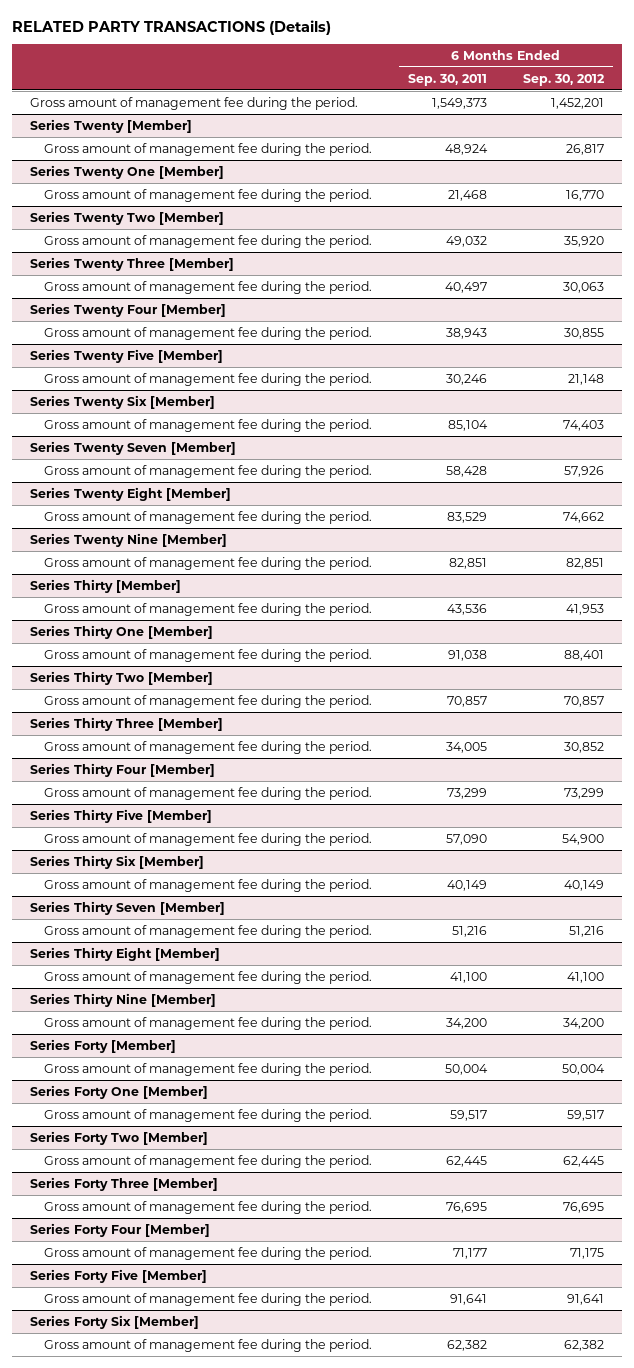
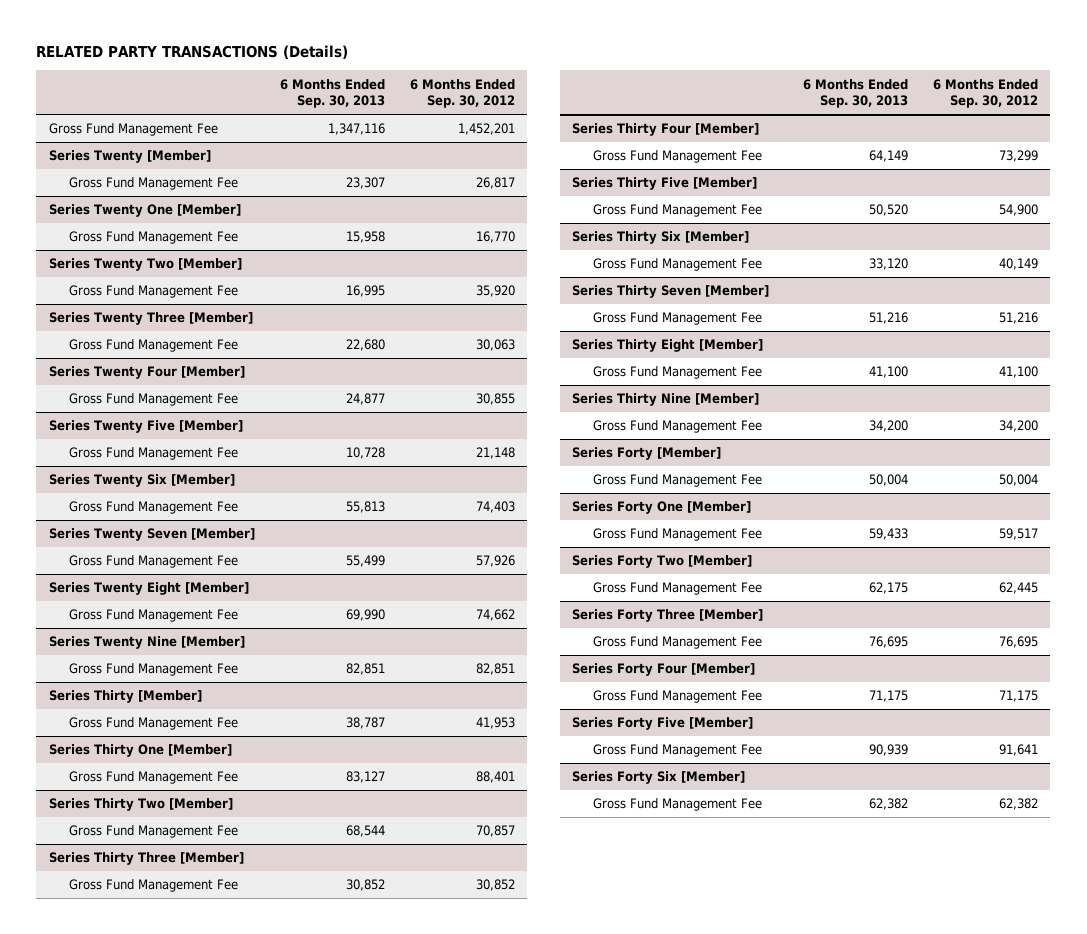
[408,73,488,86] Sep. 30, 2011 -> none
none -> [279,78,385,109] 6 Months Ended Sep. 30, 2013
[30,96,359,110] Gross amount of management fee during the period. -> [48,123,218,137] Gross Fund Management Fee
[43,142,372,156] Gross amount of management fee during the period. -> [69,177,239,191] Gross Fund Management Fee
[43,188,372,202] Gross amount of management fee during the period. -> [69,231,239,245] Gross Fund Management Fee
[43,234,372,248] Gross amount of management fee during the period. -> [69,285,239,299] Gross Fund Management Fee
[43,280,372,294] Gross amount of management fee during the period. -> [69,339,239,353] Gross Fund Management Fee
[43,326,372,340] Gross amount of management fee during the period. -> [69,393,239,407] Gross Fund Management Fee
[43,372,372,386] Gross amount of management fee during the period. -> [69,447,239,461] Gross Fund Management Fee
[43,418,372,432] Gross amount of management fee during the period. -> [69,501,239,515] Gross Fund Management Fee
[43,464,372,478] Gross amount of management fee during the period. -> [69,555,239,569] Gross Fund Management Fee
[43,510,372,524] Gross amount of management fee during the period. -> [69,609,239,623] Gross Fund Management Fee
[43,556,372,570] Gross amount of management fee during the period. -> [69,663,239,677] Gross Fund Management Fee
[43,602,372,616] Gross amount of management fee during the period. -> [69,717,239,731] Gross Fund Management Fee
[43,648,372,662] Gross amount of management fee during the period. -> [69,771,239,785] Gross Fund Management Fee
[43,694,372,708] Gross amount of management fee during the period. -> [69,825,239,839] Gross Fund Management Fee
[43,740,372,754] Gross amount of management fee during the period. -> [69,879,239,893] Gross Fund Management Fee
[43,786,372,800] Gross amount of management fee during the period. -> [592,150,762,164] Gross Fund Management Fee
[43,832,372,846] Gross amount of management fee during the period. -> [592,204,762,218] Gross Fund Management Fee
[43,878,372,892] Gross amount of management fee during the period. -> [592,258,762,272] Gross Fund Management Fee
[43,924,372,938] Gross amount of management fee during the period. -> [592,312,762,326] Gross Fund Management Fee
[43,970,372,984] Gross amount of management fee during the period. -> [592,366,762,380] Gross Fund Management Fee
[43,1016,372,1030] Gross amount of management fee during the period. -> [592,420,762,434] Gross Fund Management Fee
[43,1062,372,1076] Gross amount of management fee during the period. -> [592,474,762,488] Gross Fund Management Fee
[43,1108,372,1122] Gross amount of management fee during the period. -> [592,528,762,542] Gross Fund Management Fee
[43,1154,372,1168] Gross amount of management fee during the period. -> [592,582,762,596] Gross Fund Management Fee
[43,1200,372,1214] Gross amount of management fee during the period. -> [592,636,762,650] Gross Fund Management Fee
[43,1246,372,1260] Gross amount of management fee during the period. -> [592,690,762,704] Gross Fund Management Fee
[43,1292,372,1306] Gross amount of management fee during the period. -> [592,744,762,758] Gross Fund Management Fee
[43,1338,372,1352] Gross amount of management fee during the period. -> [592,798,762,812] Gross Fund Management Fee

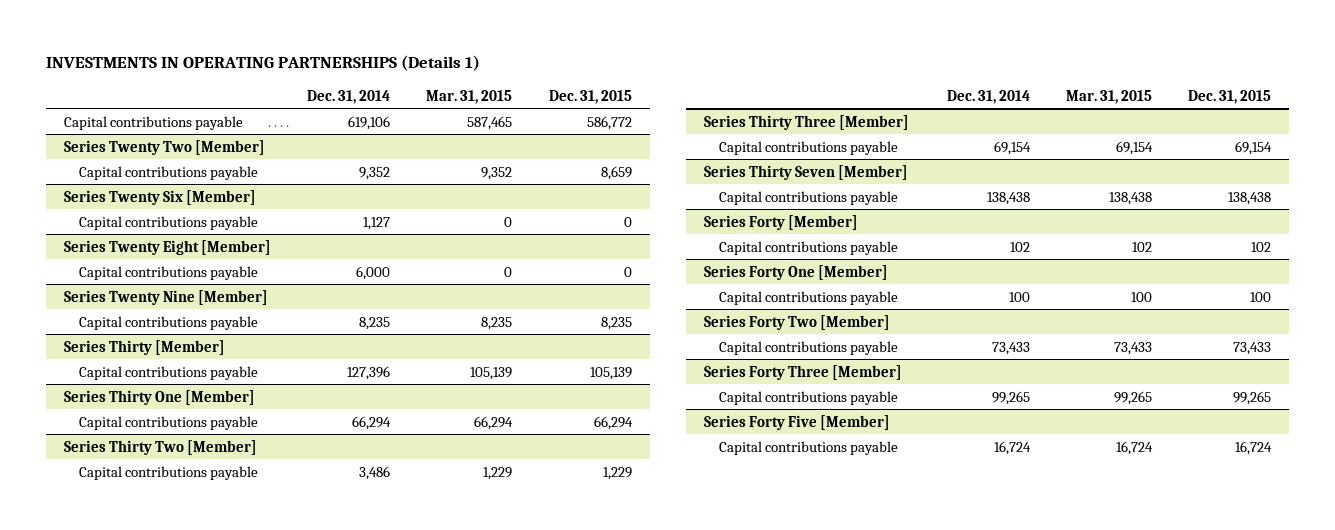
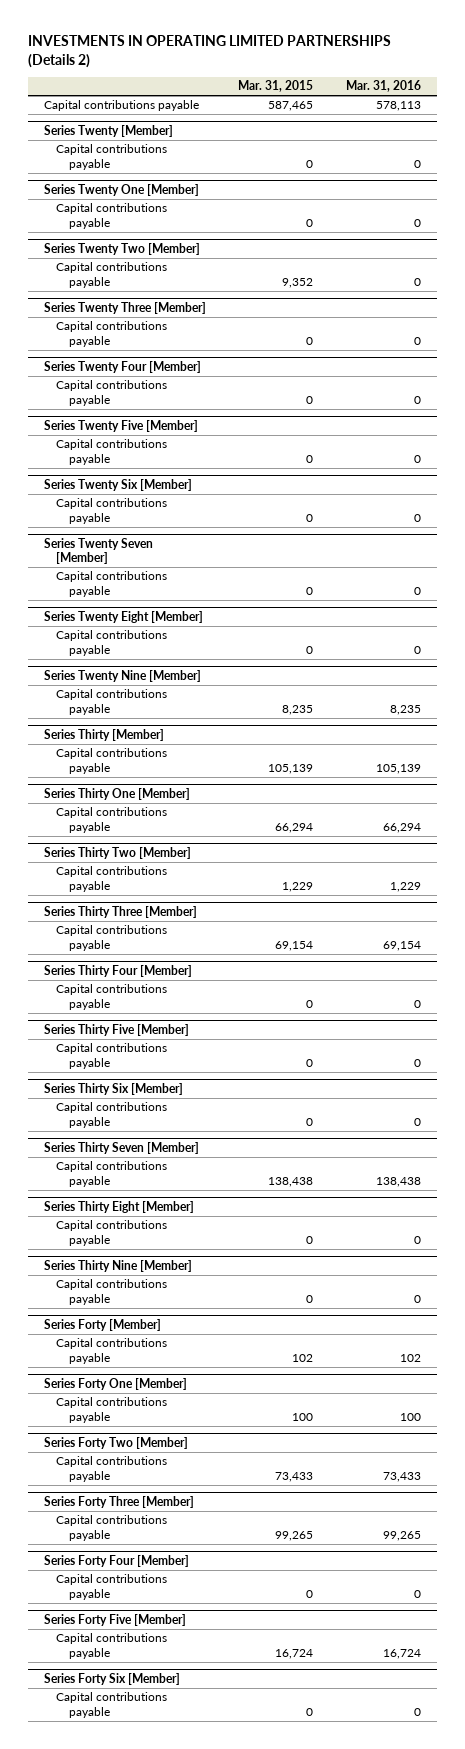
[45,55,480,72] INVESTMENTS IN OPERATING PARTNERSHIPS (Details 1) -> [27,35,391,68] INVESTMENTS IN OPERATING LIMITED PARTNERSHIPS (Details 2)
[307,89,391,104] Dec. 31, 2014 -> none
[548,89,632,104] Dec. 31, 2015 -> none
none -> [345,80,421,93] Mar. 31, 2016
none -> [43,124,173,137] Series Twenty [Member]
none -> [56,144,168,170] Capital contributions payable
none -> [43,183,199,196] Series Twenty One [Member]
none -> [56,203,168,229] Capital contributions payable
none -> [43,301,206,314] Series Twenty Three [Member]
none -> [56,321,168,347] Capital contributions payable
none -> [43,360,201,373] Series Twenty Four [Member]
none -> [56,380,168,406] Capital contributions payable
none -> [43,419,198,432] Series Twenty Five [Member]
none -> [56,439,168,465] Capital contributions payable
none -> [43,537,153,565] Series Twenty Seven [Member]
none -> [56,571,168,597] Capital contributions payable
none -> [43,964,192,977] Series Thirty Four [Member]
none -> [56,984,168,1010] Capital contributions payable
none -> [43,1023,189,1036] Series Thirty Five [Member]
none -> [56,1043,168,1069] Capital contributions payable
none -> [43,1082,183,1095] Series Thirty Six [Member]
none -> [56,1102,168,1128] Capital contributions payable
none -> [43,1200,194,1213] Series Thirty Eight [Member]
none -> [56,1220,168,1246] Capital contributions payable
none -> [43,1259,192,1272] Series Thirty Nine [Member]
none -> [56,1279,168,1305] Capital contributions payable
none -> [43,1554,189,1567] Series Forty Four [Member]
none -> [56,1574,168,1600] Capital contributions payable
none -> [43,1672,180,1685] Series Forty Six [Member]
none -> [56,1692,168,1718] Capital contributions payable

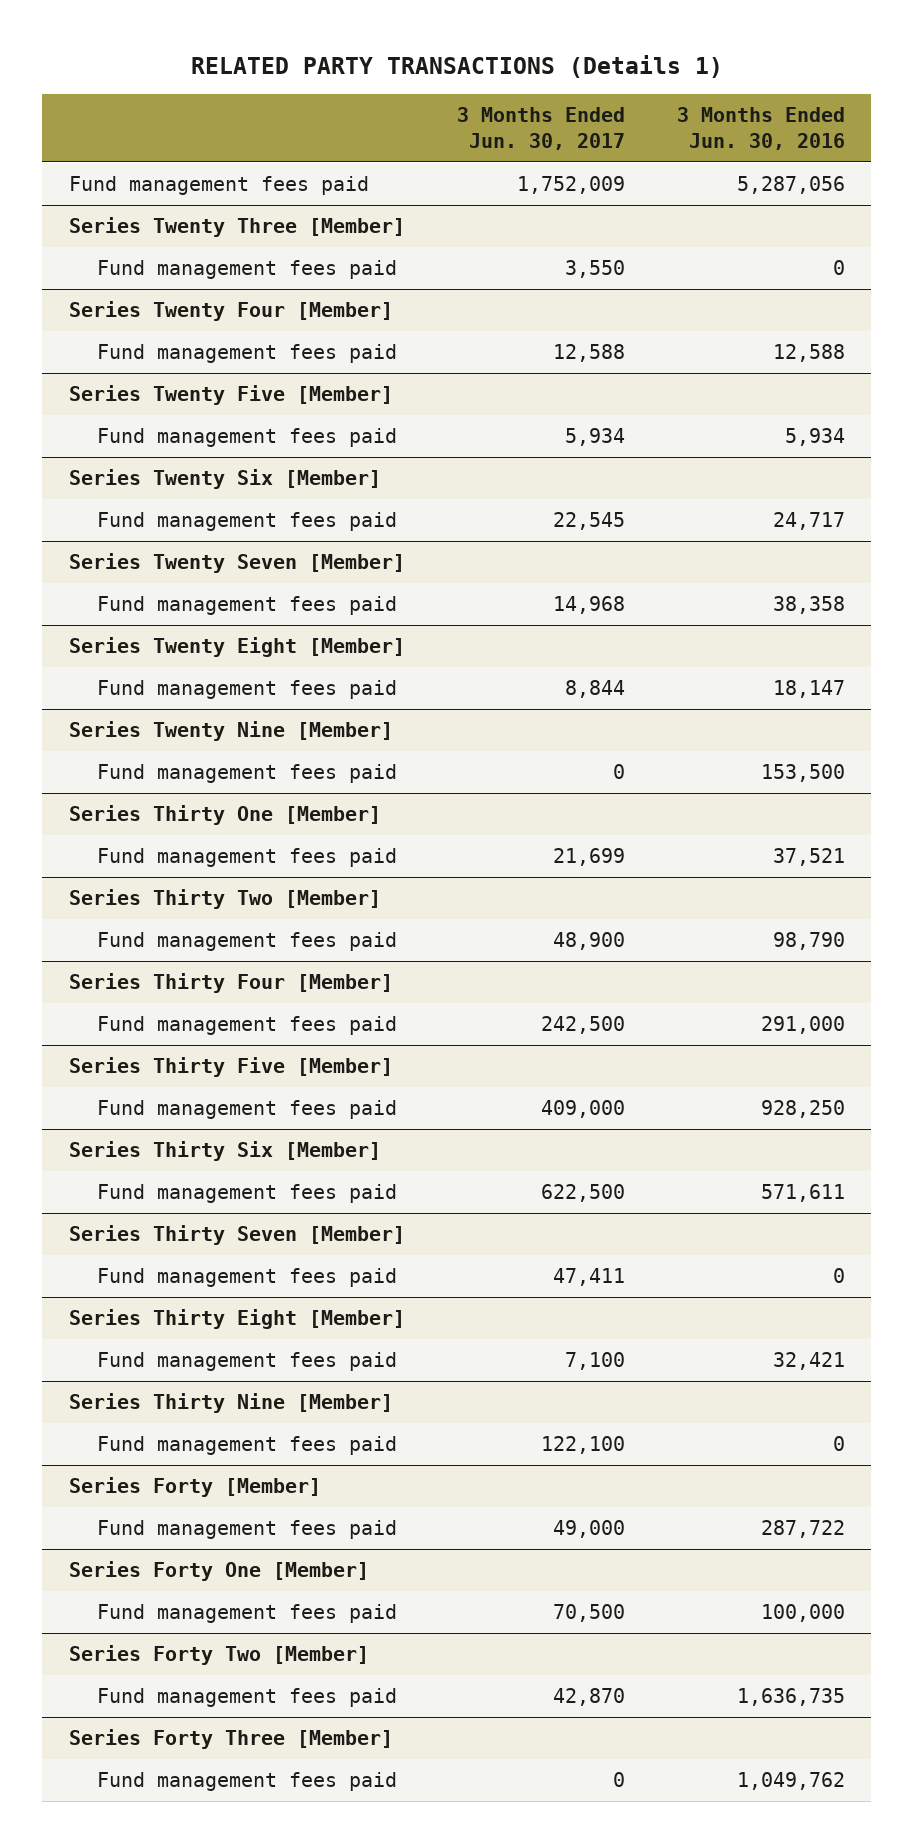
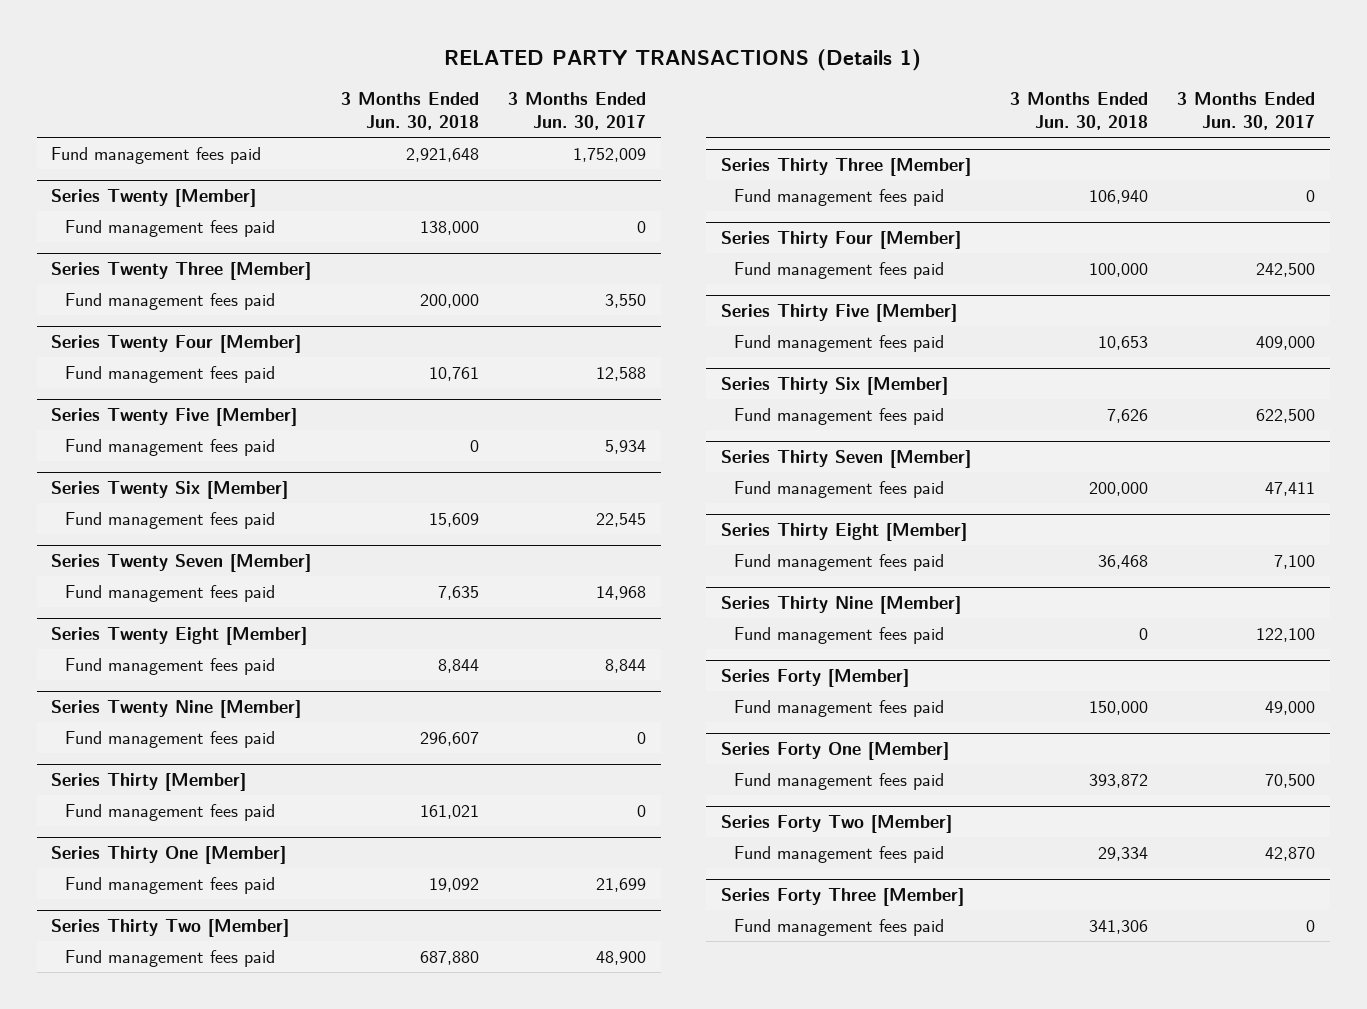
[677,107,846,151] 3 Months Ended Jun. 30, 2016 -> none
none -> [340,91,479,131] 3 Months Ended Jun. 30, 2018
none -> [51,189,257,208] Series Twenty [Member]
none -> [64,219,275,237] Fund management fees paid
none -> [51,773,247,792] Series Thirty [Member]
none -> [64,803,275,821] Fund management fees paid
none -> [720,158,971,177] Series Thirty Three [Member]
none -> [733,188,944,206] Fund management fees paid

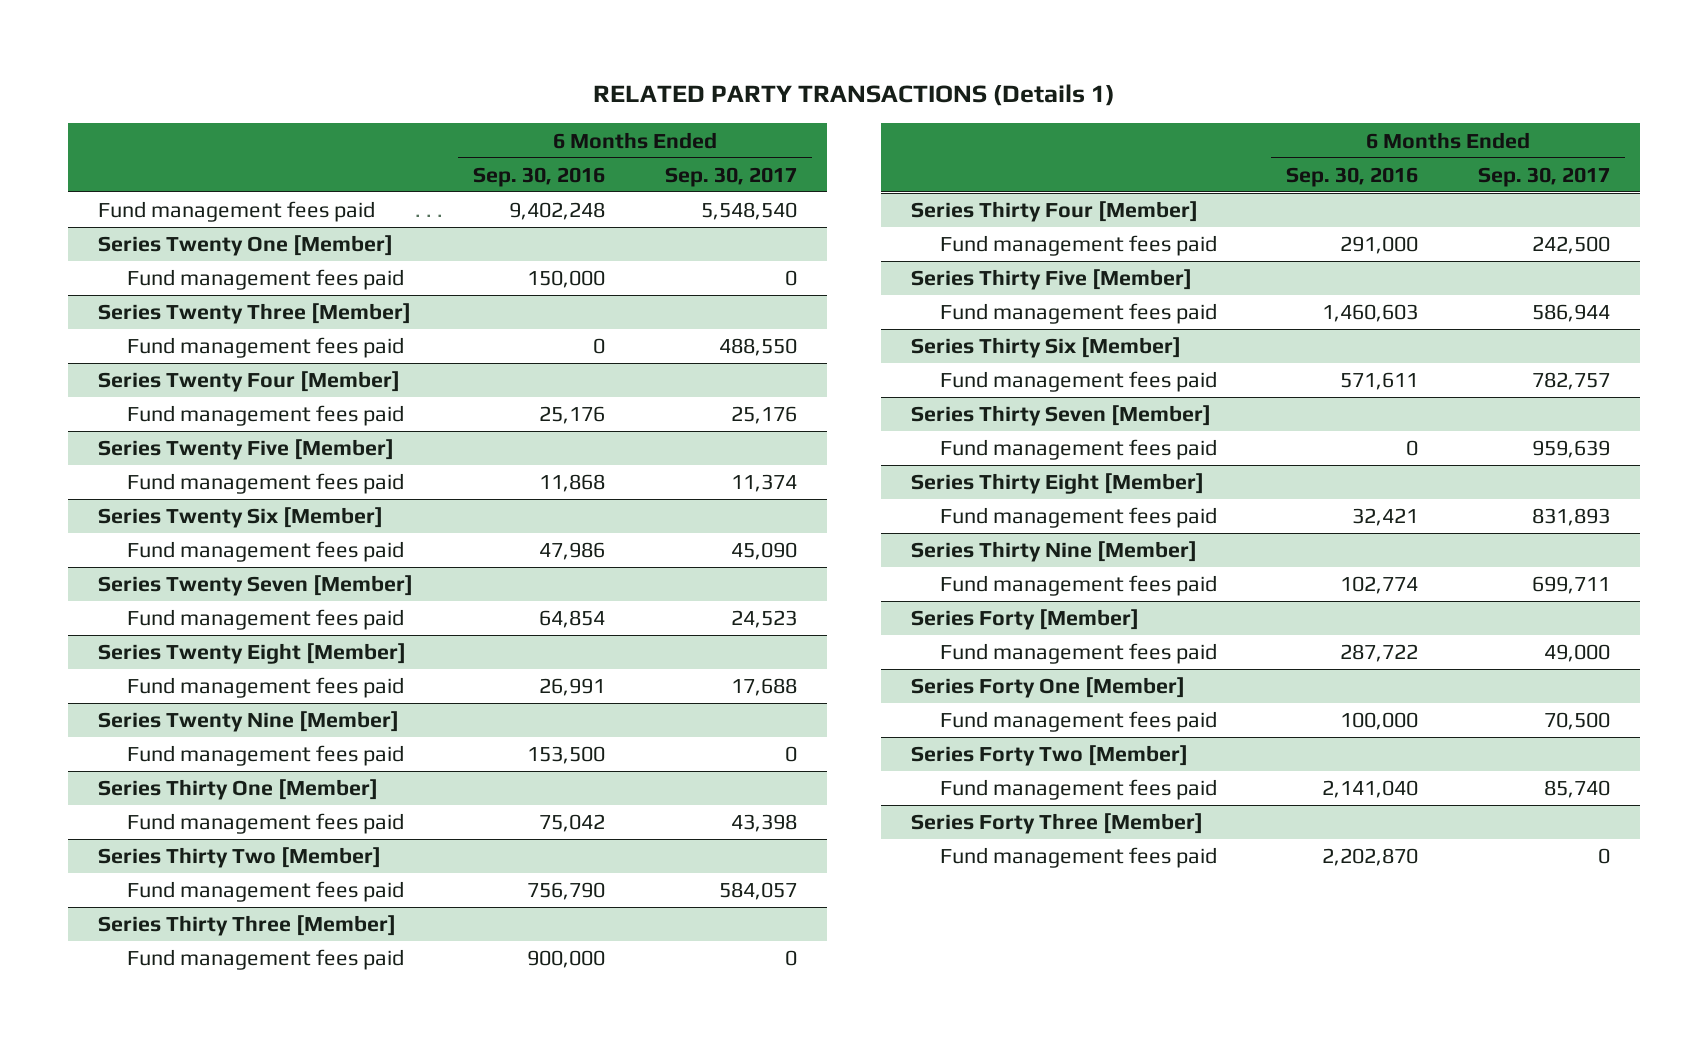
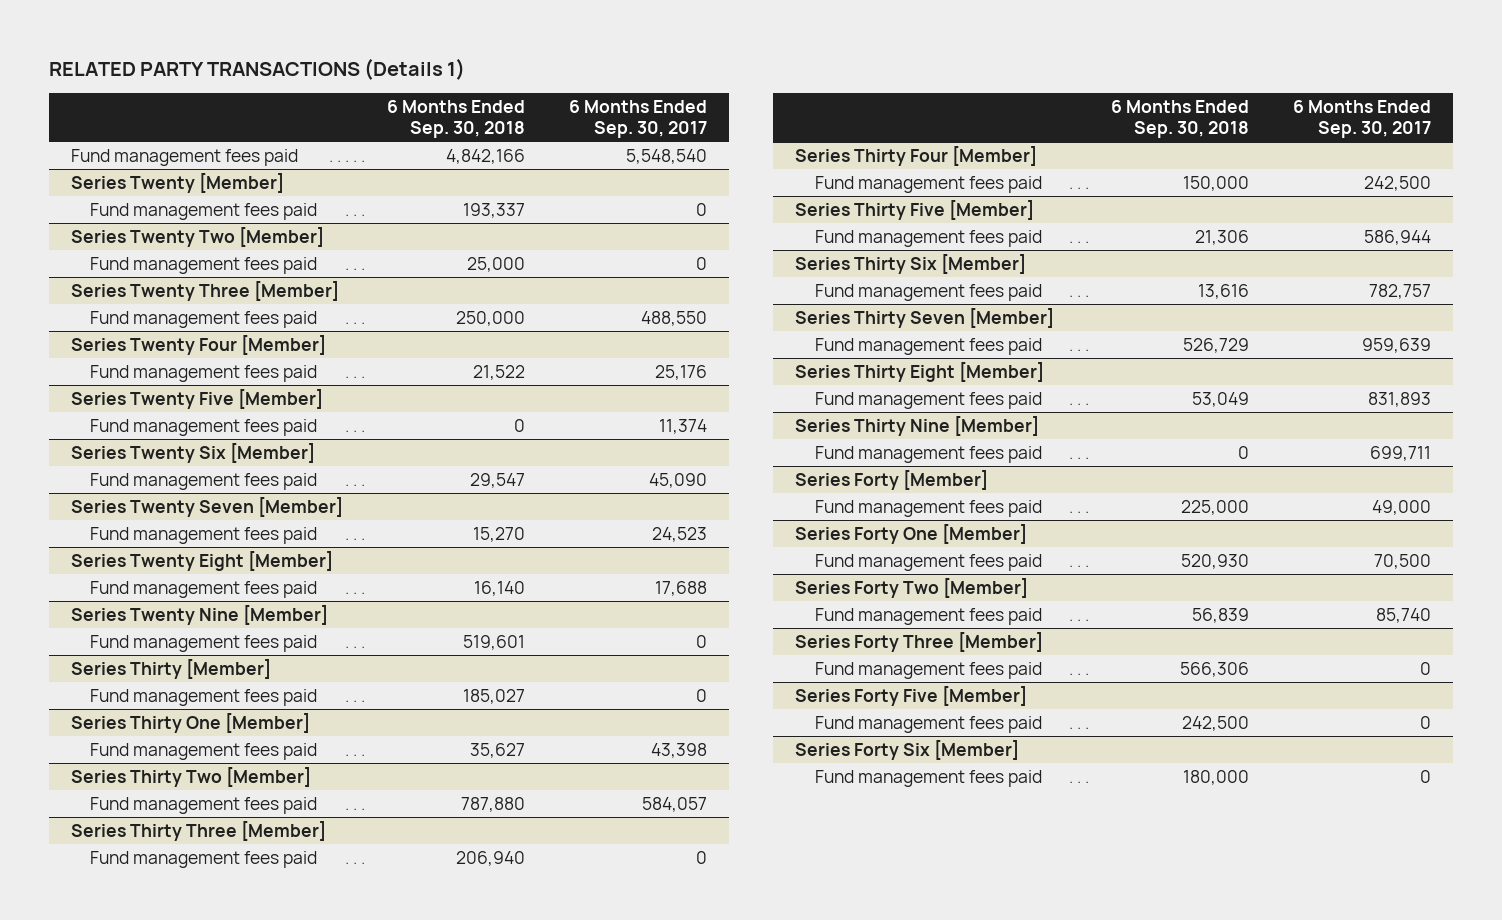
[473,166,606,187] Sep. 30, 2016 -> none
none -> [387,99,526,139] 6 Months Ended Sep. 30, 2018
[98,235,394,257] Series Twenty One [Member] -> [70,172,284,193] Series Twenty [Member]
none -> [70,226,324,247] Series Twenty Two [Member]
none -> [90,256,318,274] Fund management fees paid
none -> [70,658,271,679] Series Thirty [Member]
none -> [90,688,318,706] Fund management fees paid
none -> [794,685,1027,706] Series Forty Five [Member]
none -> [814,715,1042,733] Fund management fees paid
none -> [794,739,1019,760] Series Forty Six [Member]
none -> [814,769,1042,787] Fund management fees paid

